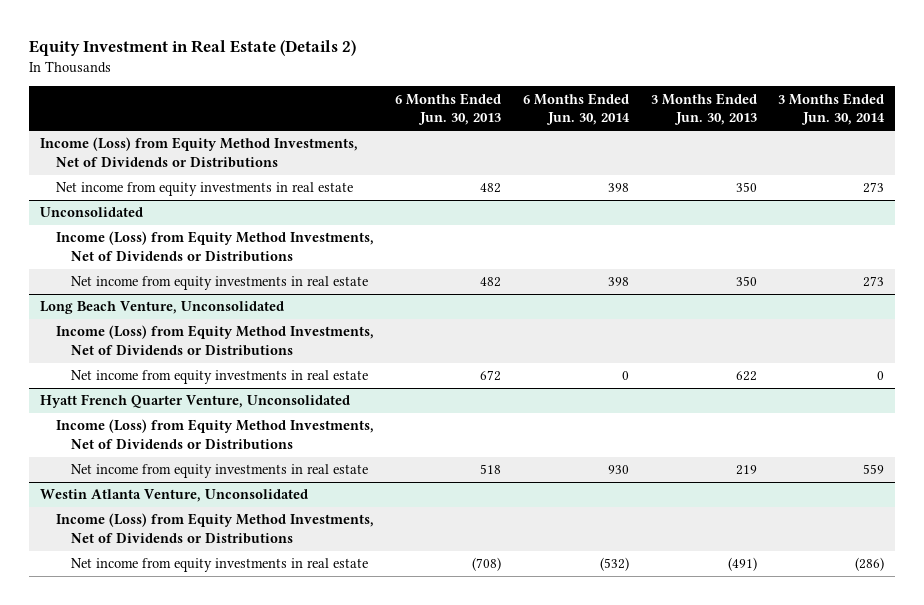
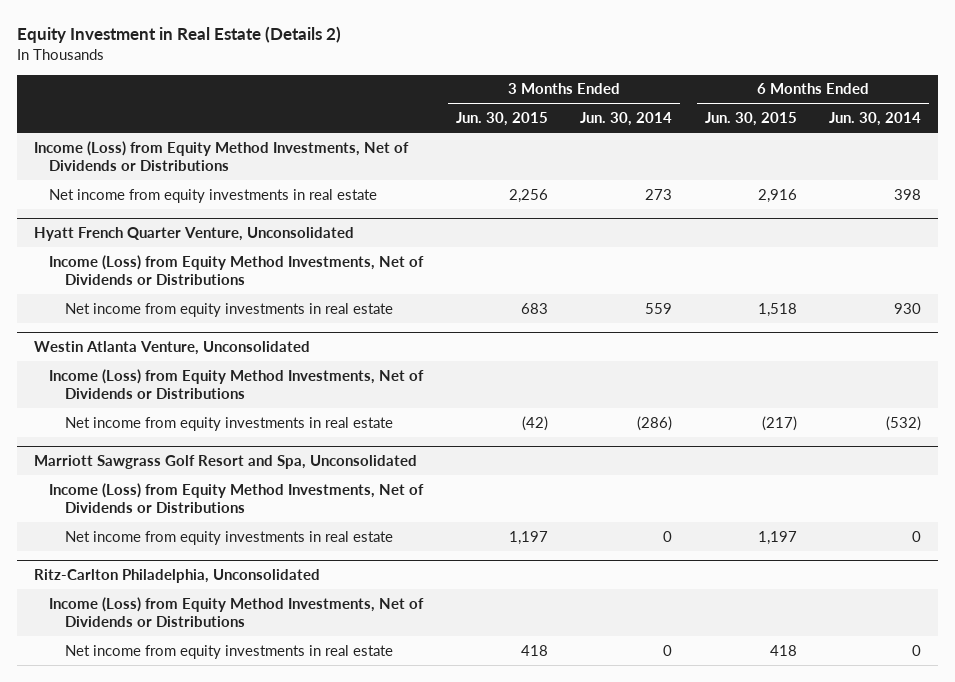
[395,92,502,126] 6 Months Ended Jun. 30, 2013 -> none
[650,92,757,126] 3 Months Ended Jun. 30, 2013 -> none
none -> [455,112,548,127] Jun. 30, 2015
none -> [704,112,797,127] Jun. 30, 2015
[40,207,144,218] Unconsolidated -> none
[55,231,374,263] Income (Loss) from Equity Method Investments, Net of Dividends or Distributions -> none
[71,276,369,291] Net income from equity investments in real estate -> none
[40,301,285,315] Long Beach Venture, Unconsolidated -> none
[55,325,374,357] Income (Loss) from Equity Method Investments, Net of Dividends or Distributions -> none
[71,370,369,385] Net income from equity investments in real estate -> none
none -> [33,454,417,469] Marriott Sawgrass Golf Resort and Spa, Unconsolidated
none -> [49,482,425,513] Income (Loss) from Equity Method Investments, Net of Dividends or Distributions
none -> [64,530,393,545] Net income from equity investments in real estate
none -> [33,568,320,583] Ritz-Carlton Philadelphia, Unconsolidated
none -> [49,596,425,627] Income (Loss) from Equity Method Investments, Net of Dividends or Distributions
none -> [64,644,393,659] Net income from equity investments in real estate

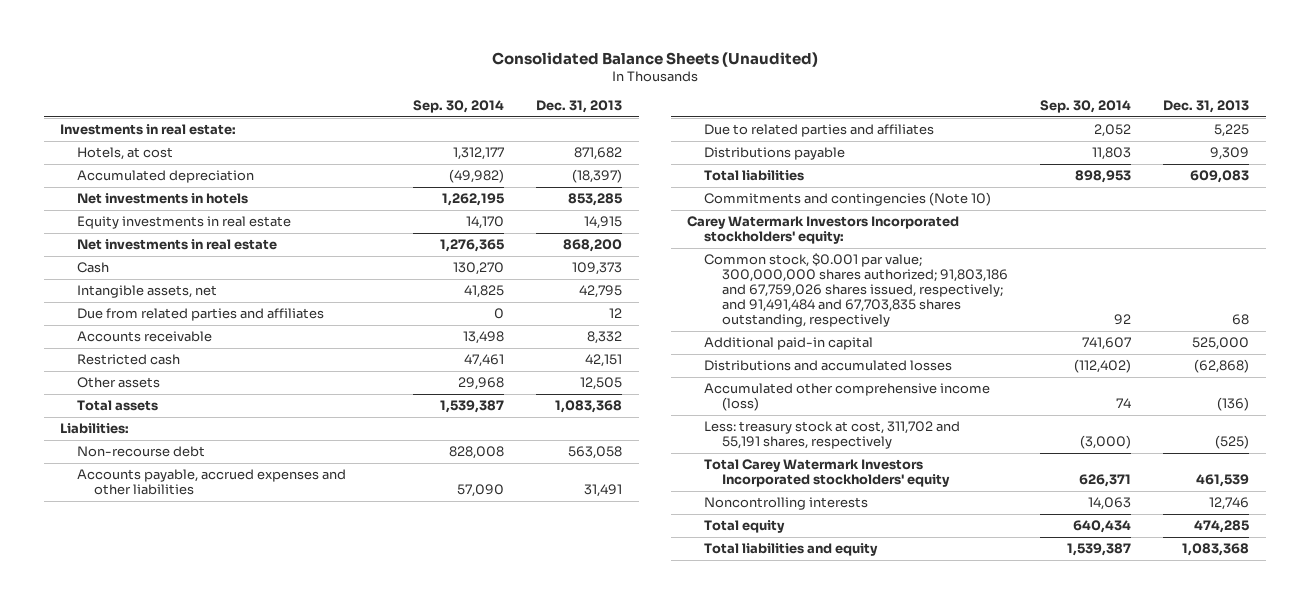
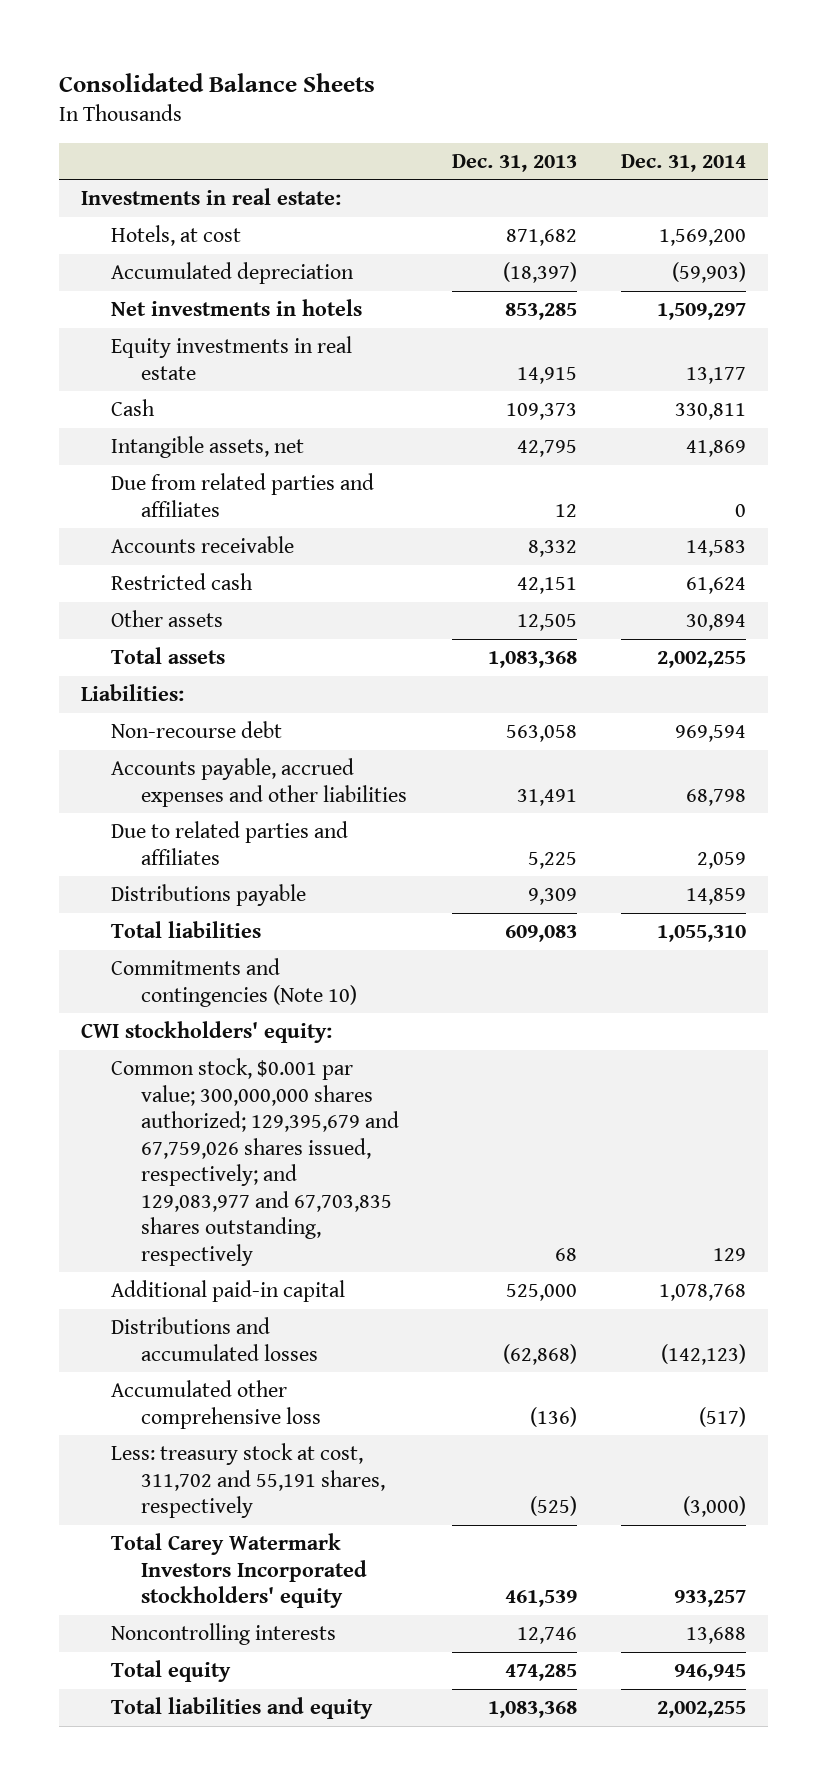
[491,51,818,67] Consolidated Balance Sheets (Unaudited) -> [58,73,375,93] Consolidated Balance Sheets
[412,99,504,113] Sep. 30, 2014 -> none
none -> [620,153,746,172] Dec. 31, 2014
[77,239,278,251] Net investments in real estate -> none
[686,216,959,245] Carey Watermark Investors Incorporated stockholders' equity: -> [81,1020,333,1043] CWI stockholders' equity:
[704,253,1008,327] Common stock, $0.001 par value; 300,000,000 shares authorized; 91,803,186 and 67,759,026 shares issued, respectively; and 91,491,484 and 67,703,835 shares outstanding, respectively -> [111,1057,400,1266] Common stock, $0.001 par value; 300,000,000 shares authorized; 129,395,679 and 67,759,026 shares issued, respectively; and 129,083,977 and 67,703,835 shares outstanding, respectively
[704,383,991,412] Accumulated other comprehensive income (loss) -> [111,1379,322,1429] Accumulated other comprehensive loss

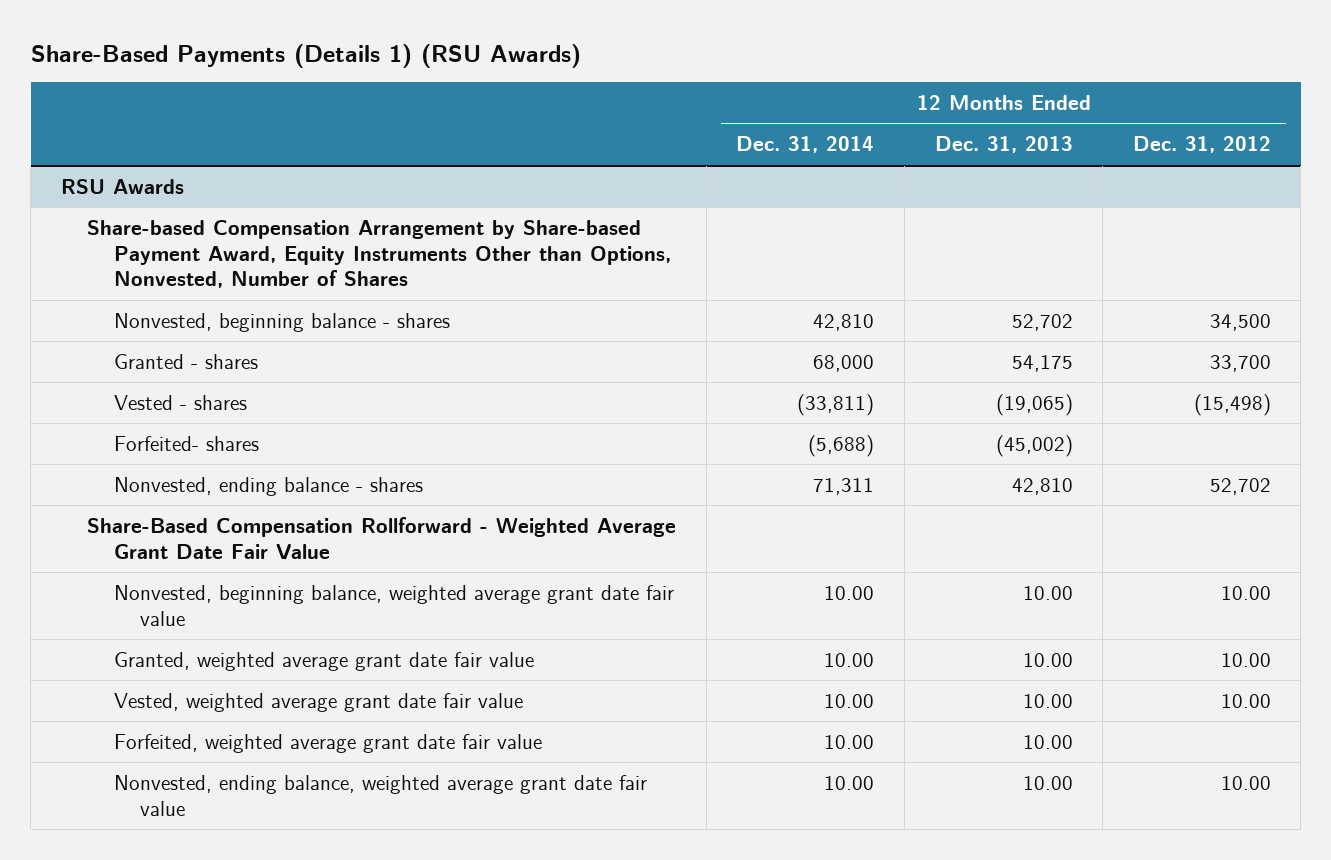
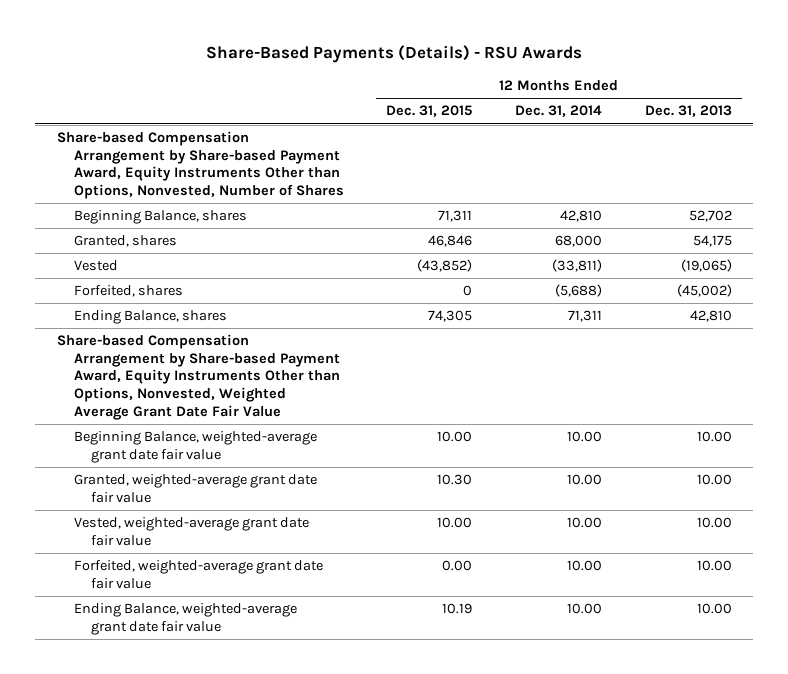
[30,44,581,69] Share-Based Payments (Details 1) (RSU Awards) -> [206,45,583,64] Share-Based Payments (Details) - RSU Awards
[1132,136,1271,154] Dec. 31, 2012 -> none
none -> [386,105,473,118] Dec. 31, 2015
[60,178,184,194] RSU Awards -> none
[113,312,450,332] Nonvested, beginning balance - shares -> [73,210,247,225] Beginning Balance, shares
[113,353,258,369] Granted - shares -> [73,235,177,248] Granted, shares
[113,394,247,410] Vested - shares -> [73,260,118,272] Vested
[113,435,259,451] Forfeited- shares -> [73,285,183,298] Forfeited, shares
[113,476,423,496] Nonvested, ending balance - shares -> [73,310,227,325] Ending Balance, shares
[87,516,677,560] Share-Based Compensation Rollforward - Weighted Average Grant Date Fair Value -> [56,334,340,420] Share-based Compensation Arrangement by Share-based Payment Award, Equity Instruments Other than Options, Nonvested, Weighted Average Grant Date Fair Value
[113,584,674,626] Nonvested, beginning balance, weighted average grant date fair value -> [73,431,317,463] Beginning Balance, weighted-average grant date fair value
[113,651,534,671] Granted, weighted average grant date fair value -> [73,474,317,503] Granted, weighted-average grant date fair value
[113,692,523,712] Vested, weighted average grant date fair value -> [73,517,309,546] Vested, weighted-average grant date fair value
[113,733,542,753] Forfeited, weighted average grant date fair value -> [73,560,323,589] Forfeited, weighted-average grant date fair value
[113,774,647,816] Nonvested, ending balance, weighted average grant date fair value -> [73,603,297,635] Ending Balance, weighted-average grant date fair value

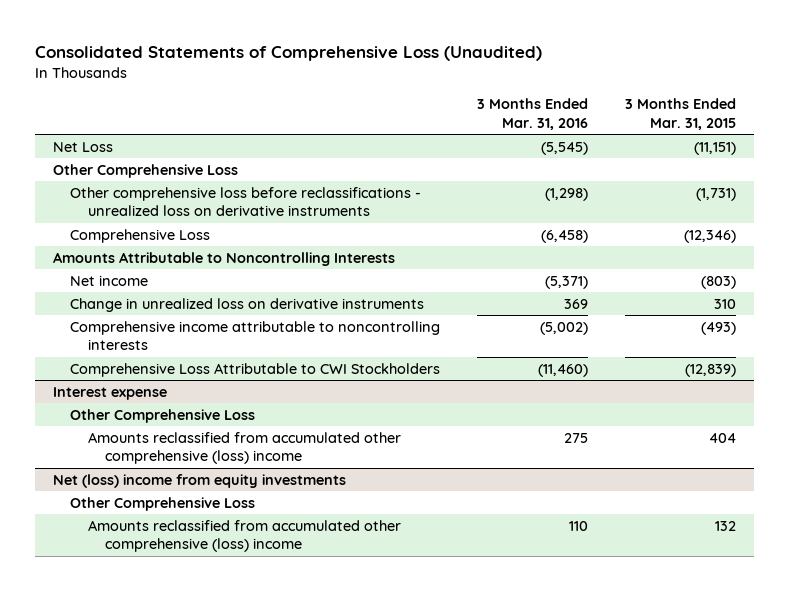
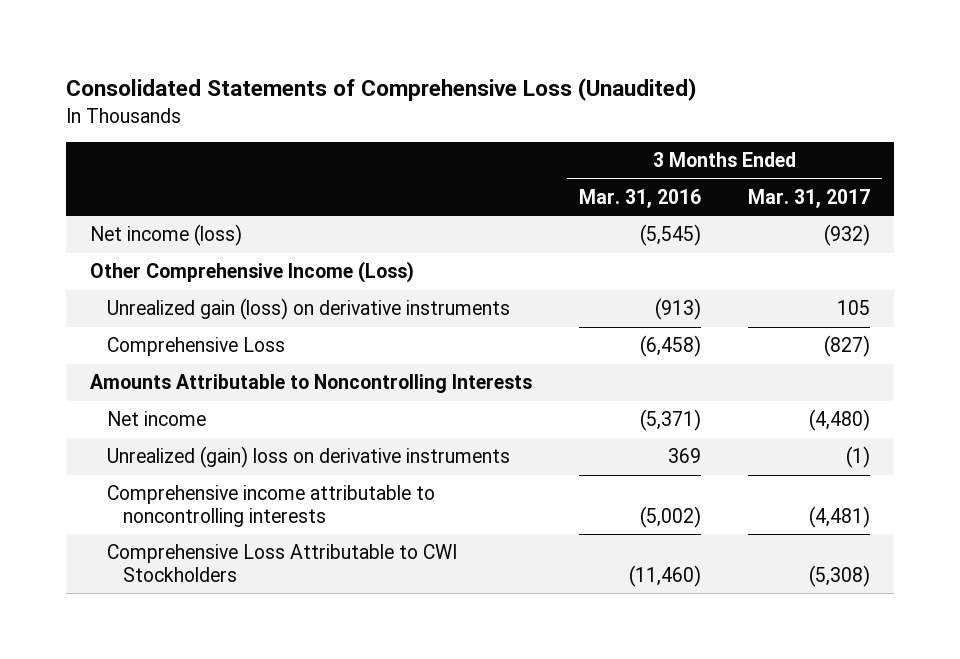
[624,98,736,130] 3 Months Ended Mar. 31, 2015 -> none
none -> [748,188,871,208] Mar. 31, 2017
[53,141,114,152] Net Loss -> [89,224,242,247] Net income (loss)
[53,163,239,178] Other Comprehensive Loss -> [89,261,414,284] Other Comprehensive Income (Loss)
[70,186,422,217] Other comprehensive loss before reclassifications - unrealized loss on derivative instruments -> [106,298,510,321] Unrealized gain (loss) on derivative instruments
[545,187,589,201] (1,298) -> [655,298,702,321] (913)
[70,297,425,312] Change in unrealized loss on derivative instruments -> [106,446,510,469] Unrealized (gain) loss on derivative instruments
[53,386,168,400] Interest expense -> none
[70,408,256,423] Other Comprehensive Loss -> none
[87,431,401,465] Amounts reclassified from accumulated other comprehensive (loss) income -> none
[53,473,347,488] Net (loss) income from equity investments -> none
[70,496,256,511] Other Comprehensive Loss -> none
[87,519,401,553] Amounts reclassified from accumulated other comprehensive (loss) income -> none

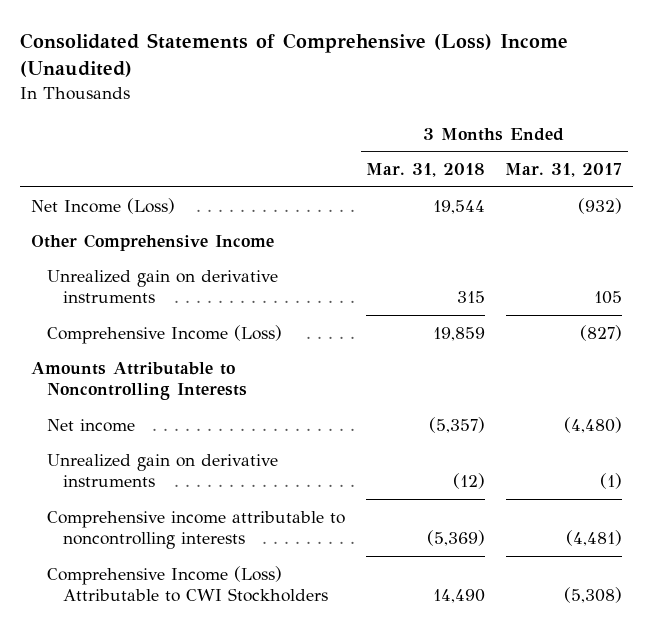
[66,78,698,102] Consolidated Statements of Comprehensive Loss (Unaudited) -> [20,32,569,78] Consolidated Statements of Comprehensive (Loss) Income (Unaudited)
[579,188,702,208] Mar. 31, 2016 -> none
none -> [365,163,485,178] Mar. 31, 2018
[89,224,242,247] Net income (loss) -> [30,197,175,214] Net Income (Loss)
[89,261,414,284] Other Comprehensive Income (Loss) -> [30,233,274,251] Other Comprehensive Income
[106,298,510,321] Unrealized gain (loss) on derivative instruments -> [47,269,279,304] Unrealized gain on derivative instruments
[106,337,285,357] Comprehensive Loss -> [47,324,283,344] Comprehensive Income (Loss)
[106,446,510,469] Unrealized (gain) loss on derivative instruments -> [47,453,279,488] Unrealized gain on derivative instruments
[106,544,457,583] Comprehensive Loss Attributable to CWI Stockholders -> [47,565,329,603] Comprehensive Income (Loss) Attributable to CWI Stockholders

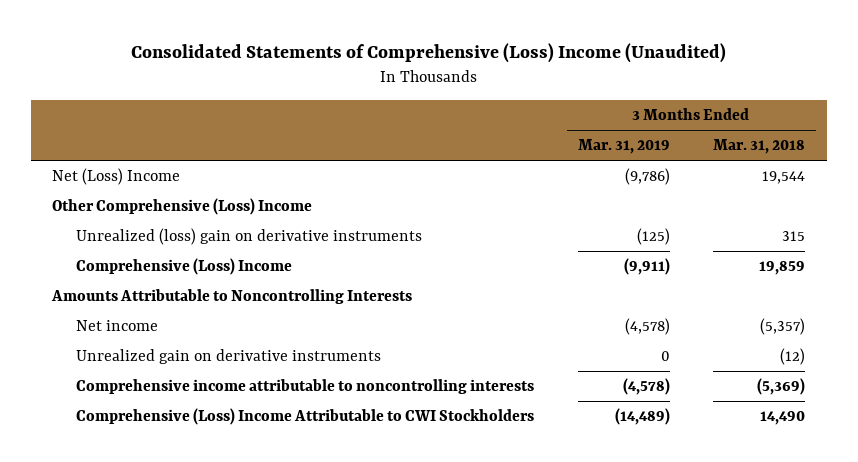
[505,163,623,178] Mar. 31, 2017 -> none
none -> [577,139,670,155] Mar. 31, 2019
[30,197,175,214] Net Income (Loss) -> [52,168,181,186] Net (Loss) Income
[30,233,274,251] Other Comprehensive Income -> [52,198,313,216] Other Comprehensive (Loss) Income
[47,269,279,304] Unrealized gain on derivative instruments -> [76,228,423,246] Unrealized (loss) gain on derivative instruments
[47,324,283,344] Comprehensive Income (Loss) -> [76,258,293,276] Comprehensive (Loss) Income
[47,565,329,603] Comprehensive Income (Loss) Attributable to CWI Stockholders -> [76,408,535,426] Comprehensive (Loss) Income Attributable to CWI Stockholders

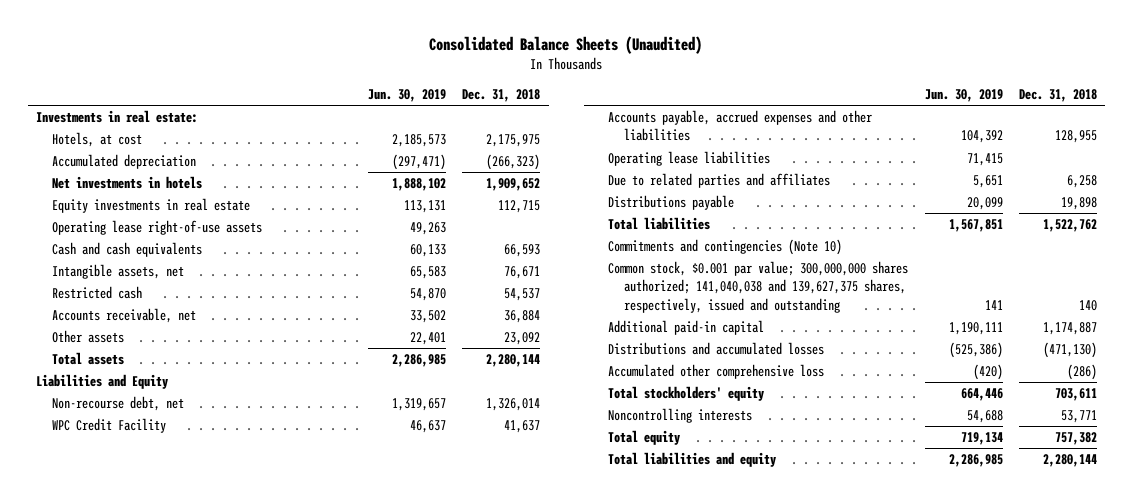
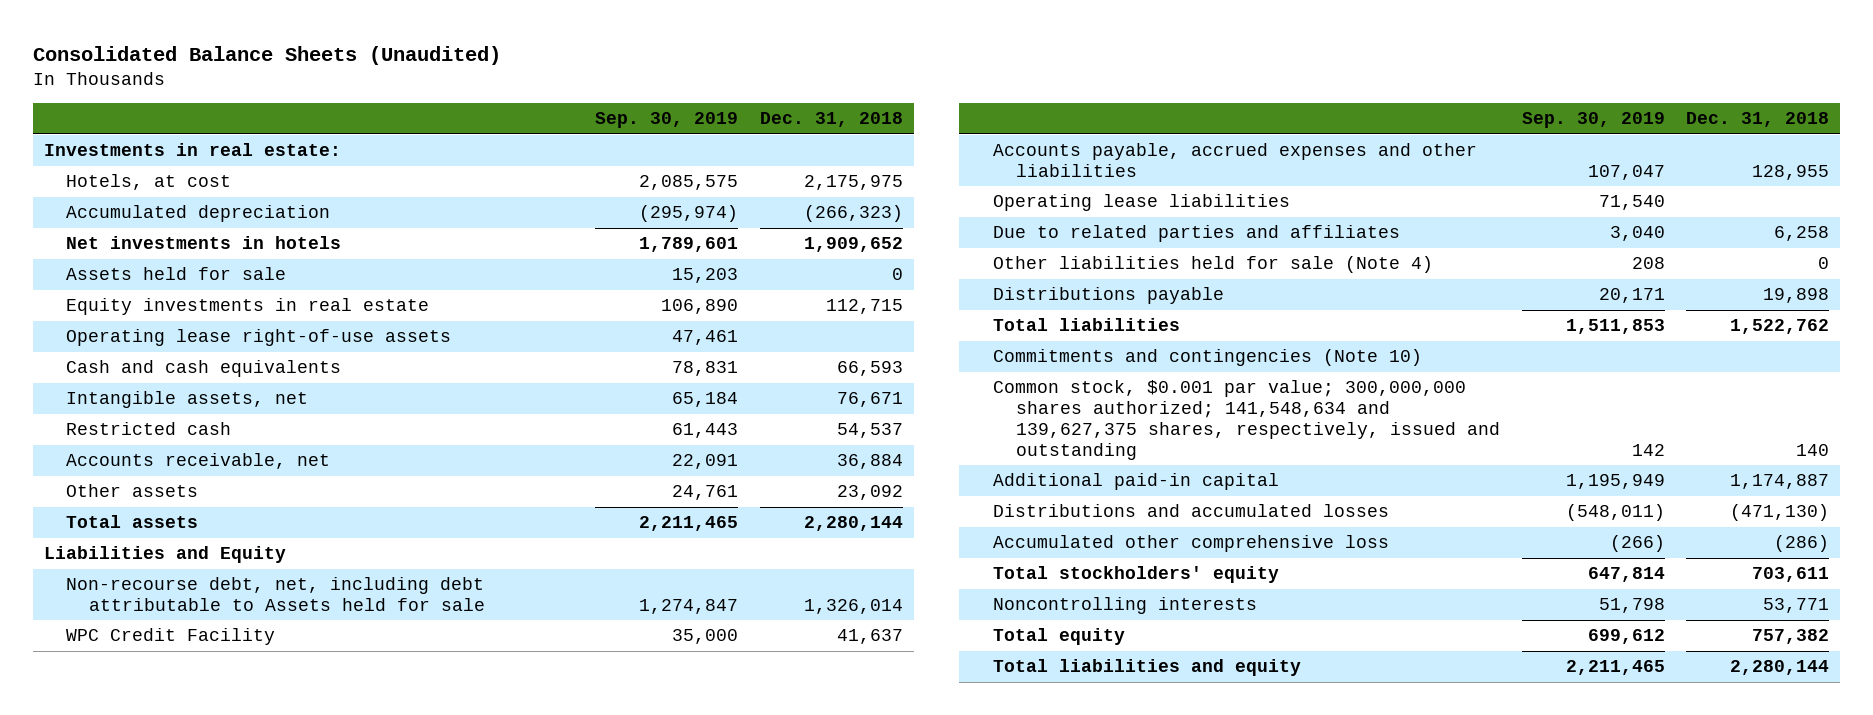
[368,89,447,103] Jun. 30, 2019 -> none
none -> [595,112,739,129] Sep. 30, 2019
none -> [66,267,287,281] Assets held for sale
[51,396,184,412] Non-recourse debt, net -> [66,577,486,612] Non-recourse debt, net, including debt attributable to Assets held for sale
none -> [992,256,1433,274] Other liabilities held for sale (Note 4)
[608,261,909,313] Common stock, $0.001 par value; 300,000,000 shares authorized; 141,040,038 and 139,627,375 shares, respectively, issued and outstanding -> [992,380,1500,460] Common stock, $0.001 par value; 300,000,000 shares authorized; 141,548,634 and 139,627,375 shares, respectively, issued and outstanding

